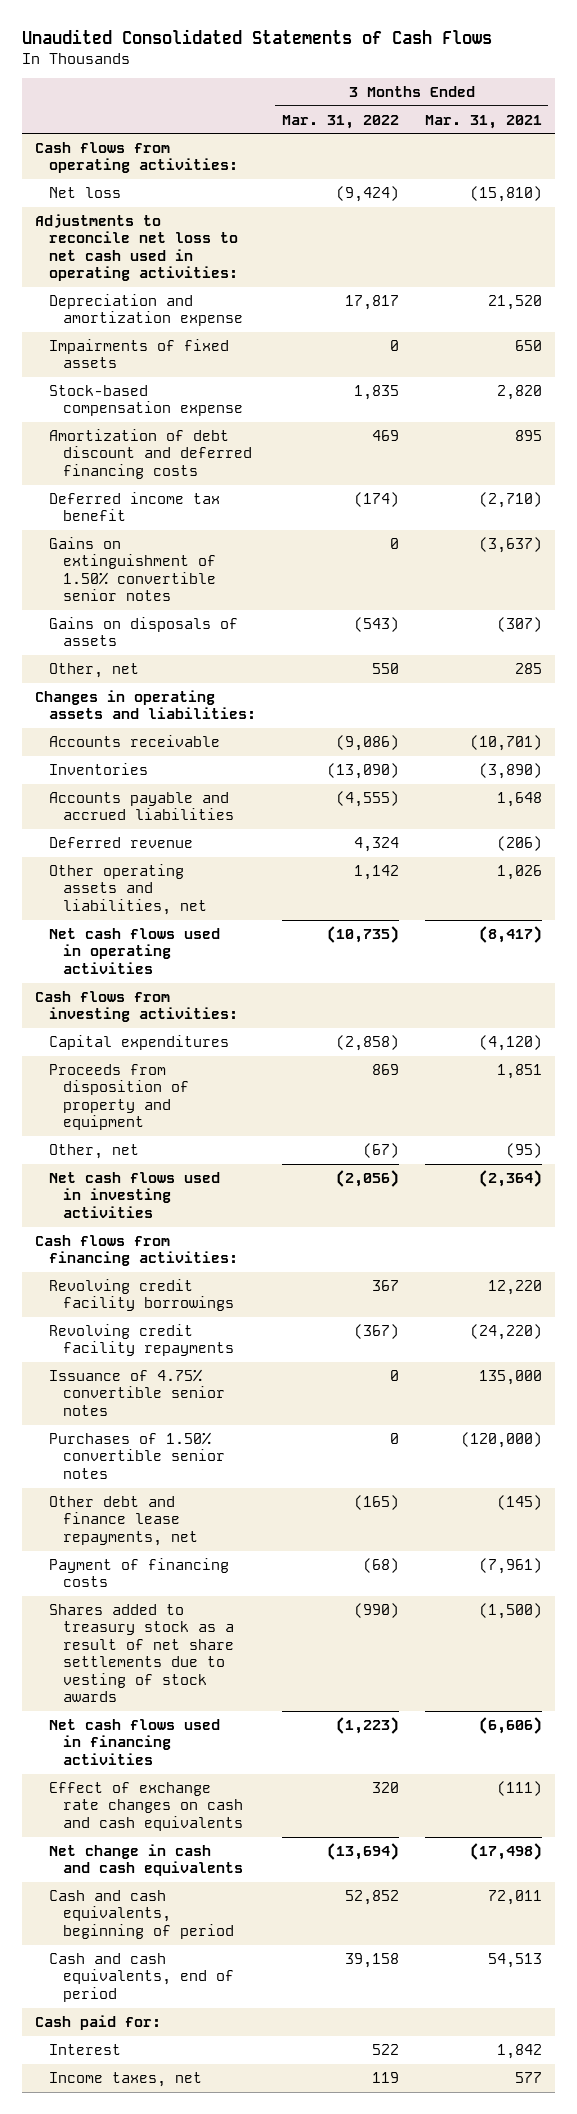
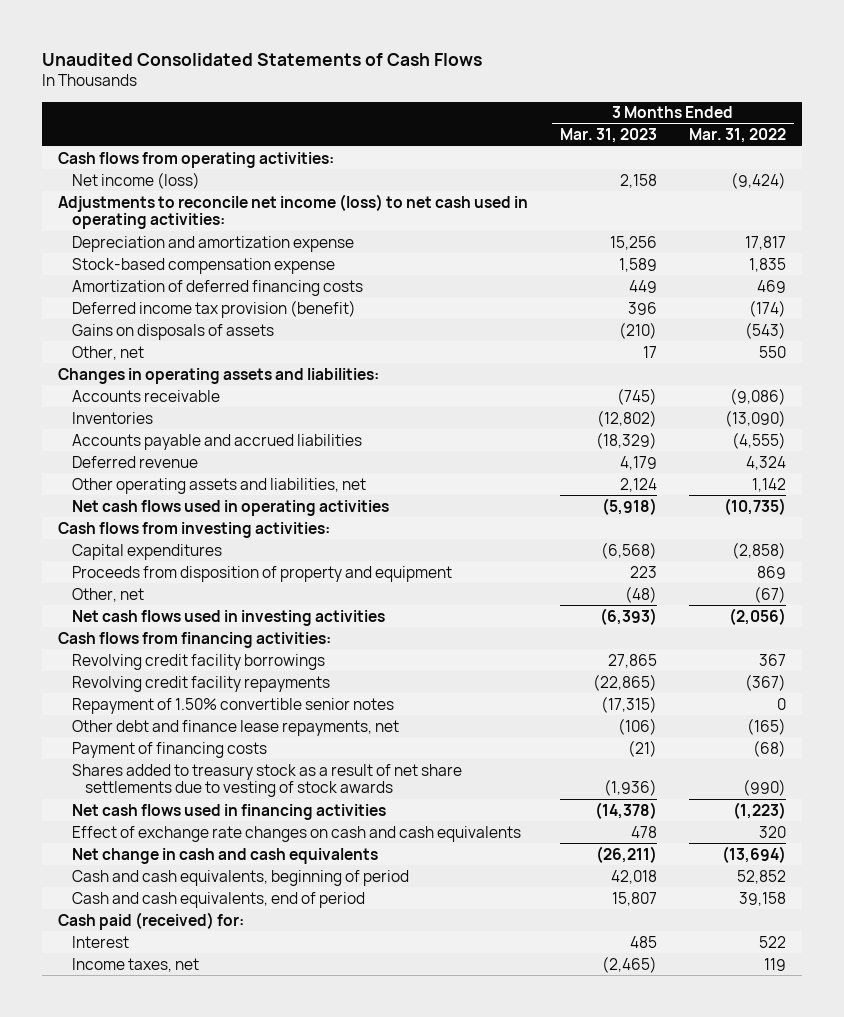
[424,114,542,129] Mar. 31, 2021 -> none
none -> [559,128,657,144] Mar. 31, 2023
[49,186,122,198] Net loss -> [71,171,200,189] Net income (loss)
[34,213,239,282] Adjustments to reconcile net loss to net cash used in operating activities: -> [57,193,528,230] Adjustments to reconcile net income (loss) to net cash used in operating activities:
[49,338,230,369] Impairments of fixed assets -> none
[49,536,217,602] Gains on extinguishment of 1.50% convertible senior notes -> none
[49,428,253,479] Amortization of debt discount and deferred financing costs -> [71,279,363,296] Amortization of deferred financing costs
[49,491,221,522] Deferred income tax benefit -> [71,299,356,318] Deferred income tax provision (benefit)
[49,1368,226,1416] Issuance of 4.75% convertible senior notes -> none
[49,1431,226,1479] Purchases of 1.50% convertible senior notes -> [71,697,394,714] Repayment of 1.50% convertible senior notes
[34,2014,161,2030] Cash paid for: -> [57,911,244,930] Cash paid (received) for:

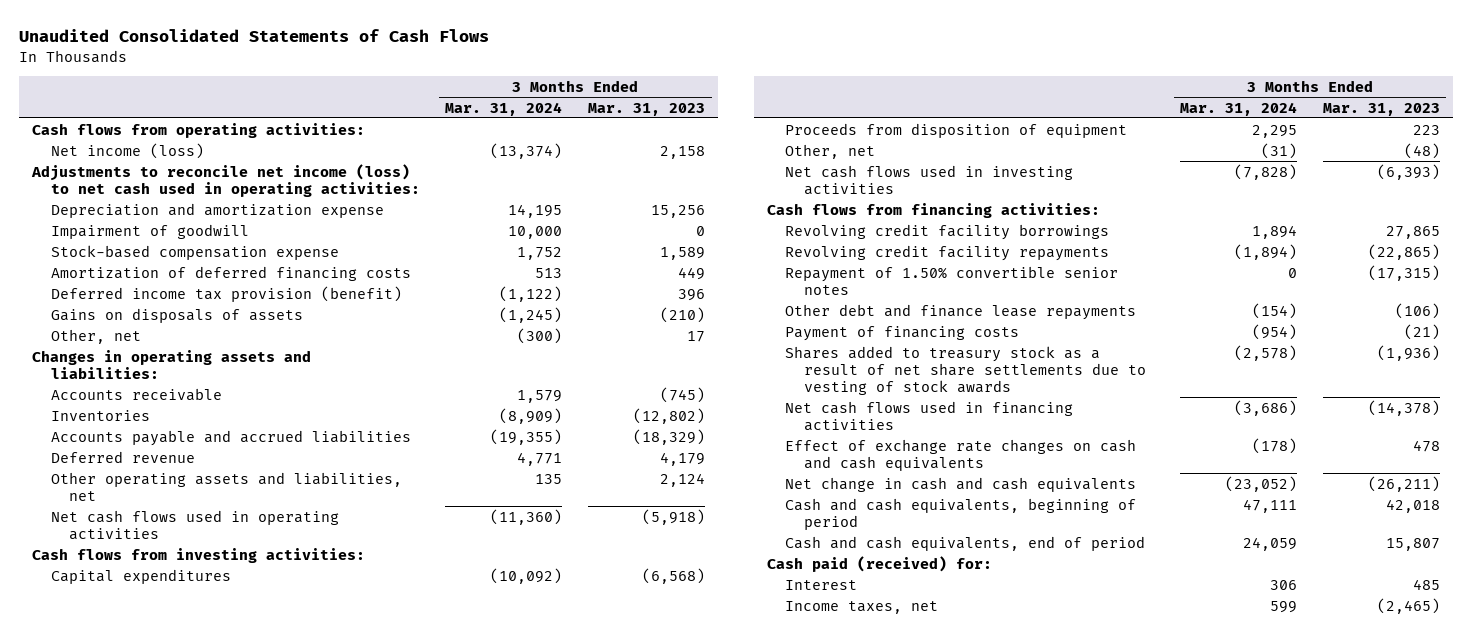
[688,128,786,144] Mar. 31, 2022 -> none
none -> [445,101,563,116] Mar. 31, 2024
none -> [50,223,249,239] Impairment of goodwill
[71,565,452,582] Proceeds from disposition of property and equipment -> [785,122,1128,138] Proceeds from disposition of equipment
[71,719,399,736] Other debt and finance lease repayments, net -> [785,303,1137,320] Other debt and finance lease repayments

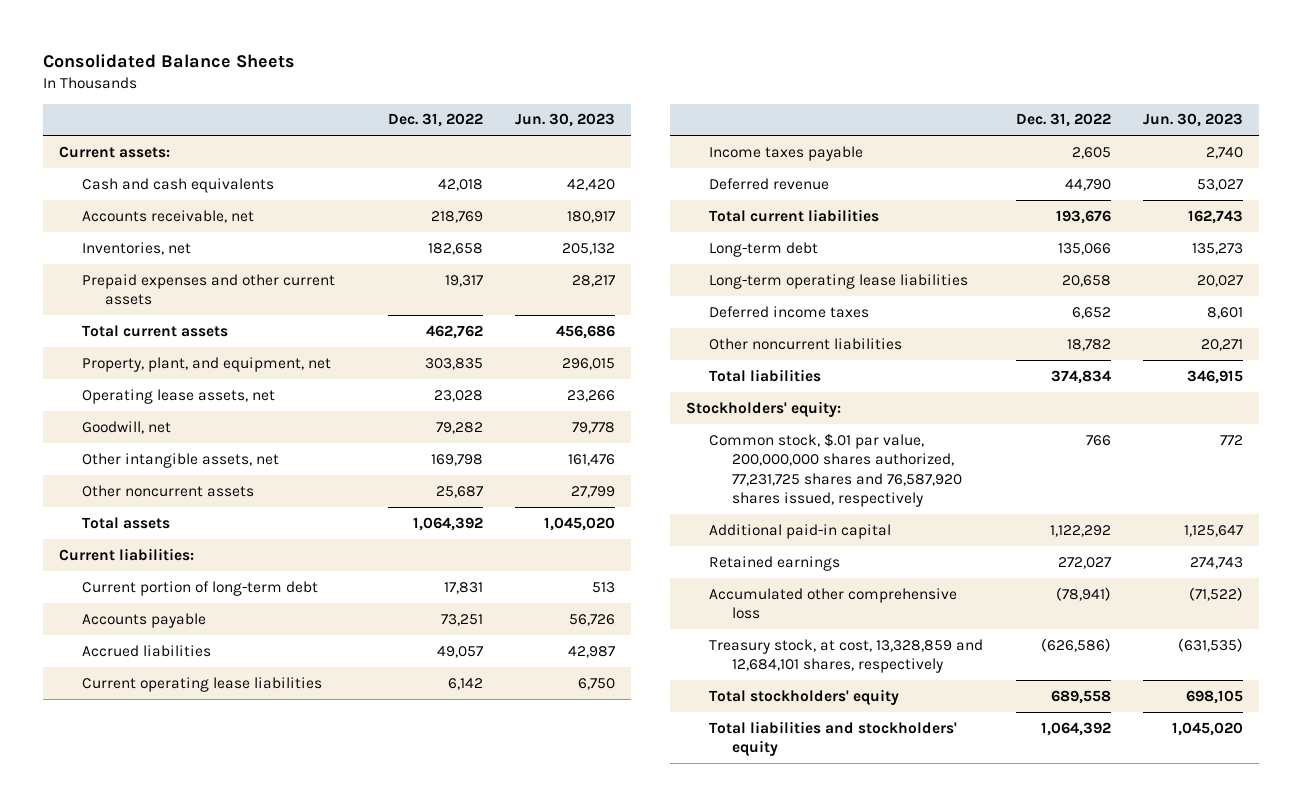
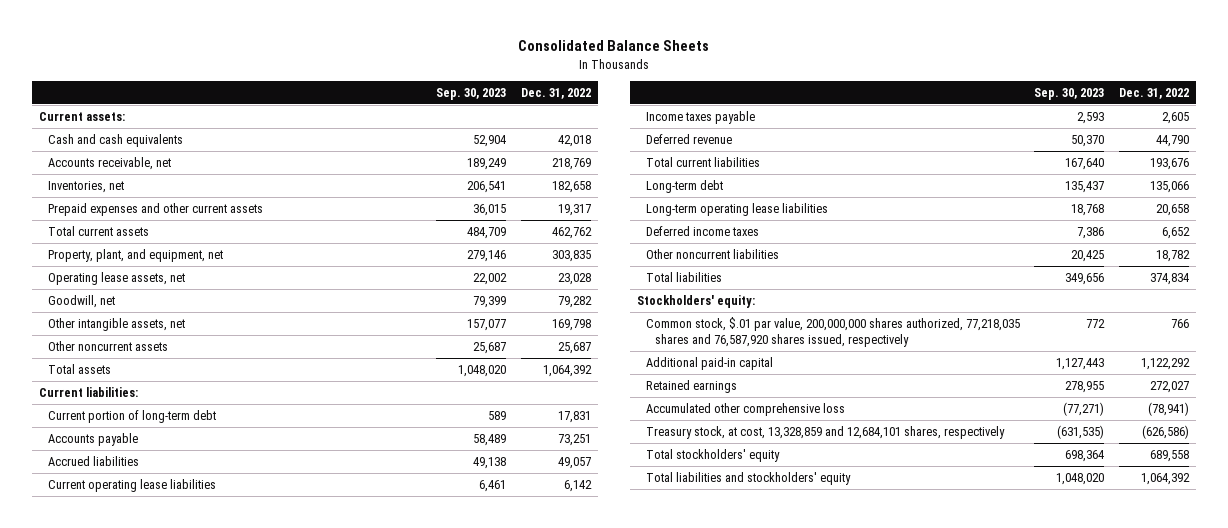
[515,113,616,128] Jun. 30, 2023 -> none
none -> [436,88,507,101] Sep. 30, 2023
[709,432,963,508] Common stock, $.01 par value, 200,000,000 shares authorized, 77,231,725 shares and 76,587,920 shares issued, respectively -> [645,316,1020,347] Common stock, $.01 par value, 200,000,000 shares authorized, 77,218,035 shares and 76,587,920 shares issued, respectively

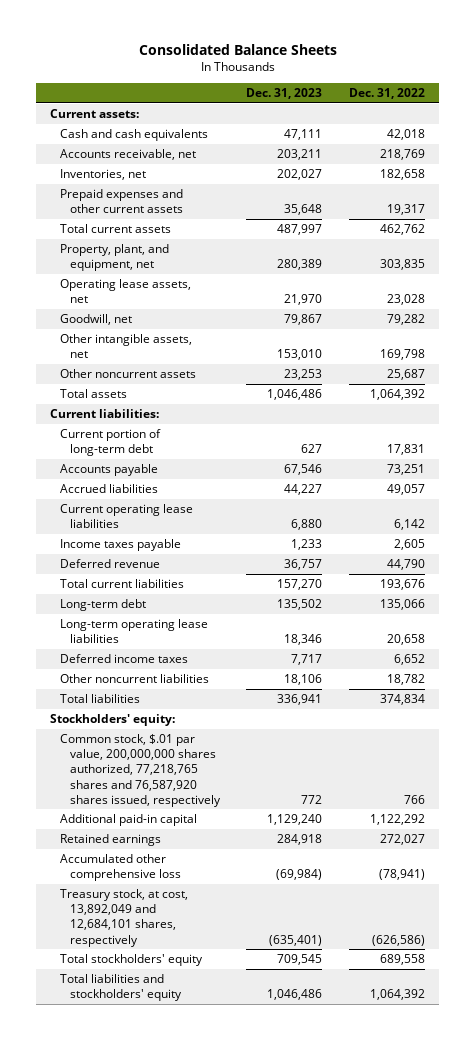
[436,88,507,101] Sep. 30, 2023 -> none
none -> [246,87,323,99] Dec. 31, 2023
[645,316,1020,347] Common stock, $.01 par value, 200,000,000 shares authorized, 77,218,035 shares and 76,587,920 shares issued, respectively -> [59,734,221,807] Common stock, $.01 par value, 200,000,000 shares authorized, 77,218,765 shares and 76,587,920 shares issued, respectively
[645,425,1005,439] Treasury stock, at cost, 13,328,859 and 12,684,101 shares, respectively -> [59,889,188,947] Treasury stock, at cost, 13,892,049 and 12,684,101 shares, respectively

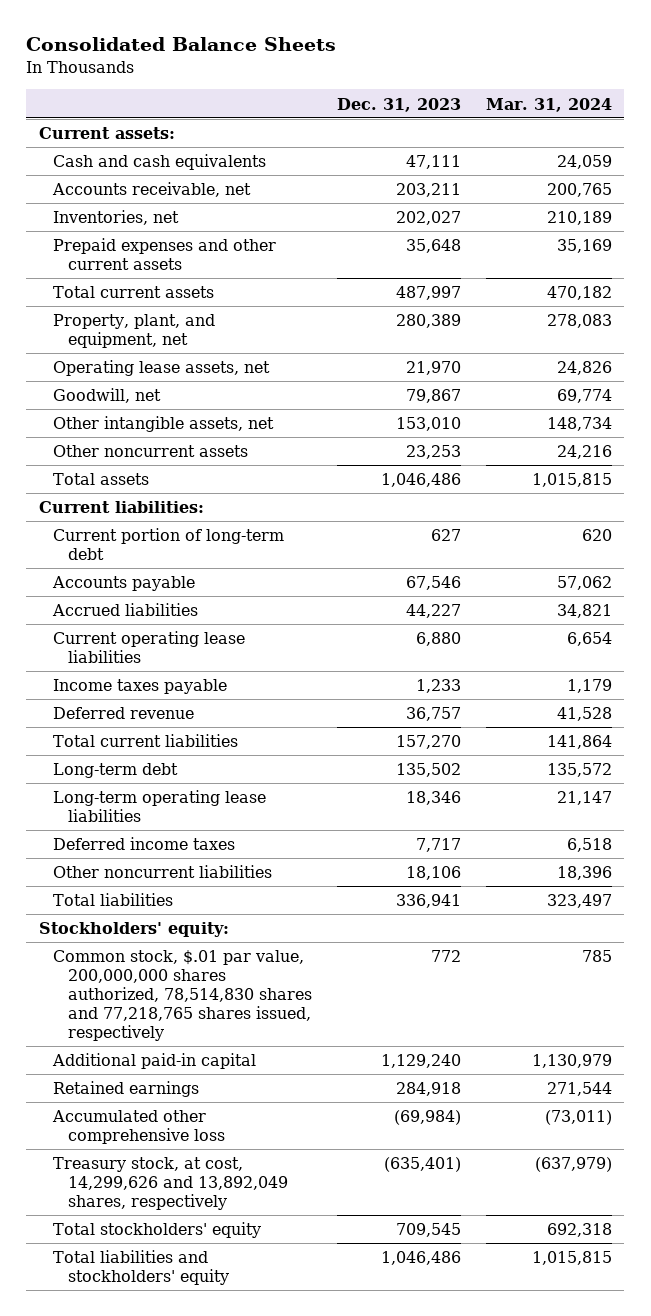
[349,87,426,99] Dec. 31, 2022 -> none
none -> [486,97,613,112] Mar. 31, 2024
[59,734,221,807] Common stock, $.01 par value, 200,000,000 shares authorized, 77,218,765 shares and 76,587,920 shares issued, respectively -> [53,950,313,1042] Common stock, $.01 par value, 200,000,000 shares authorized, 78,514,830 shares and 77,218,765 shares issued, respectively
[59,889,188,947] Treasury stock, at cost, 13,892,049 and 12,684,101 shares, respectively -> [53,1157,289,1211] Treasury stock, at cost, 14,299,626 and 13,892,049 shares, respectively

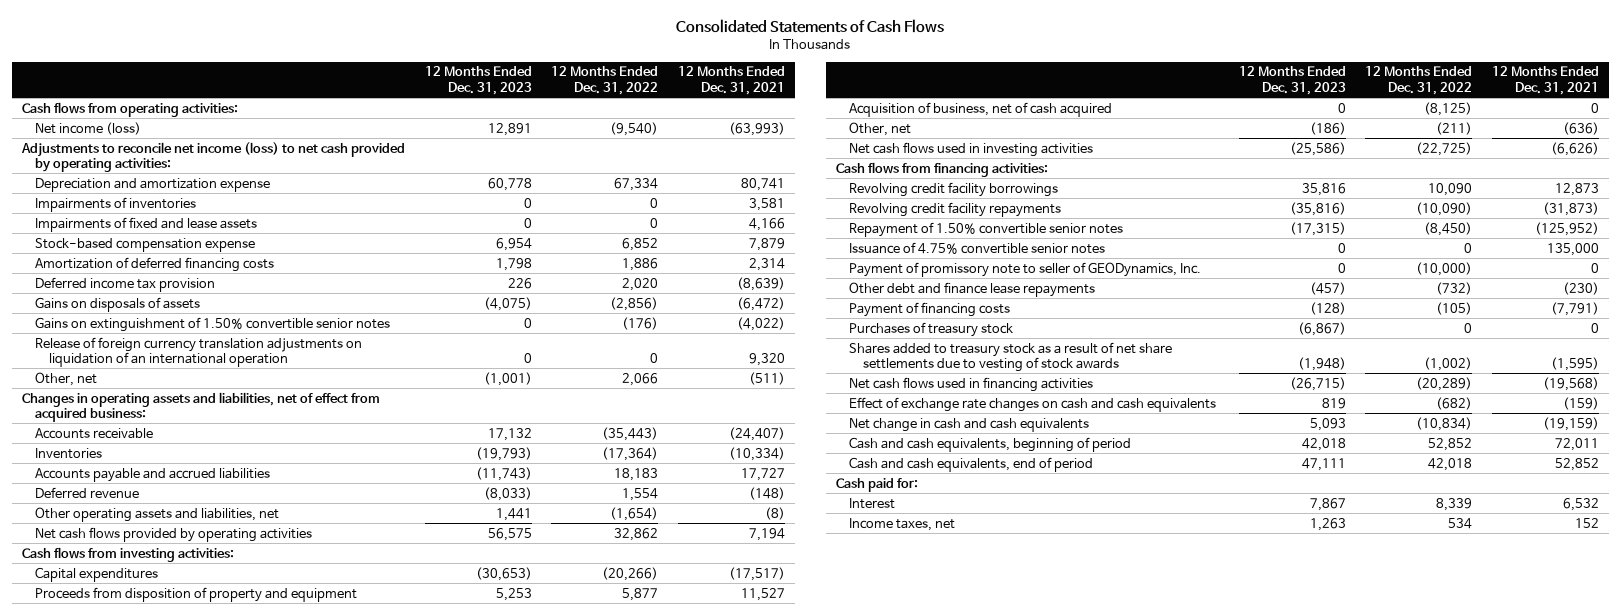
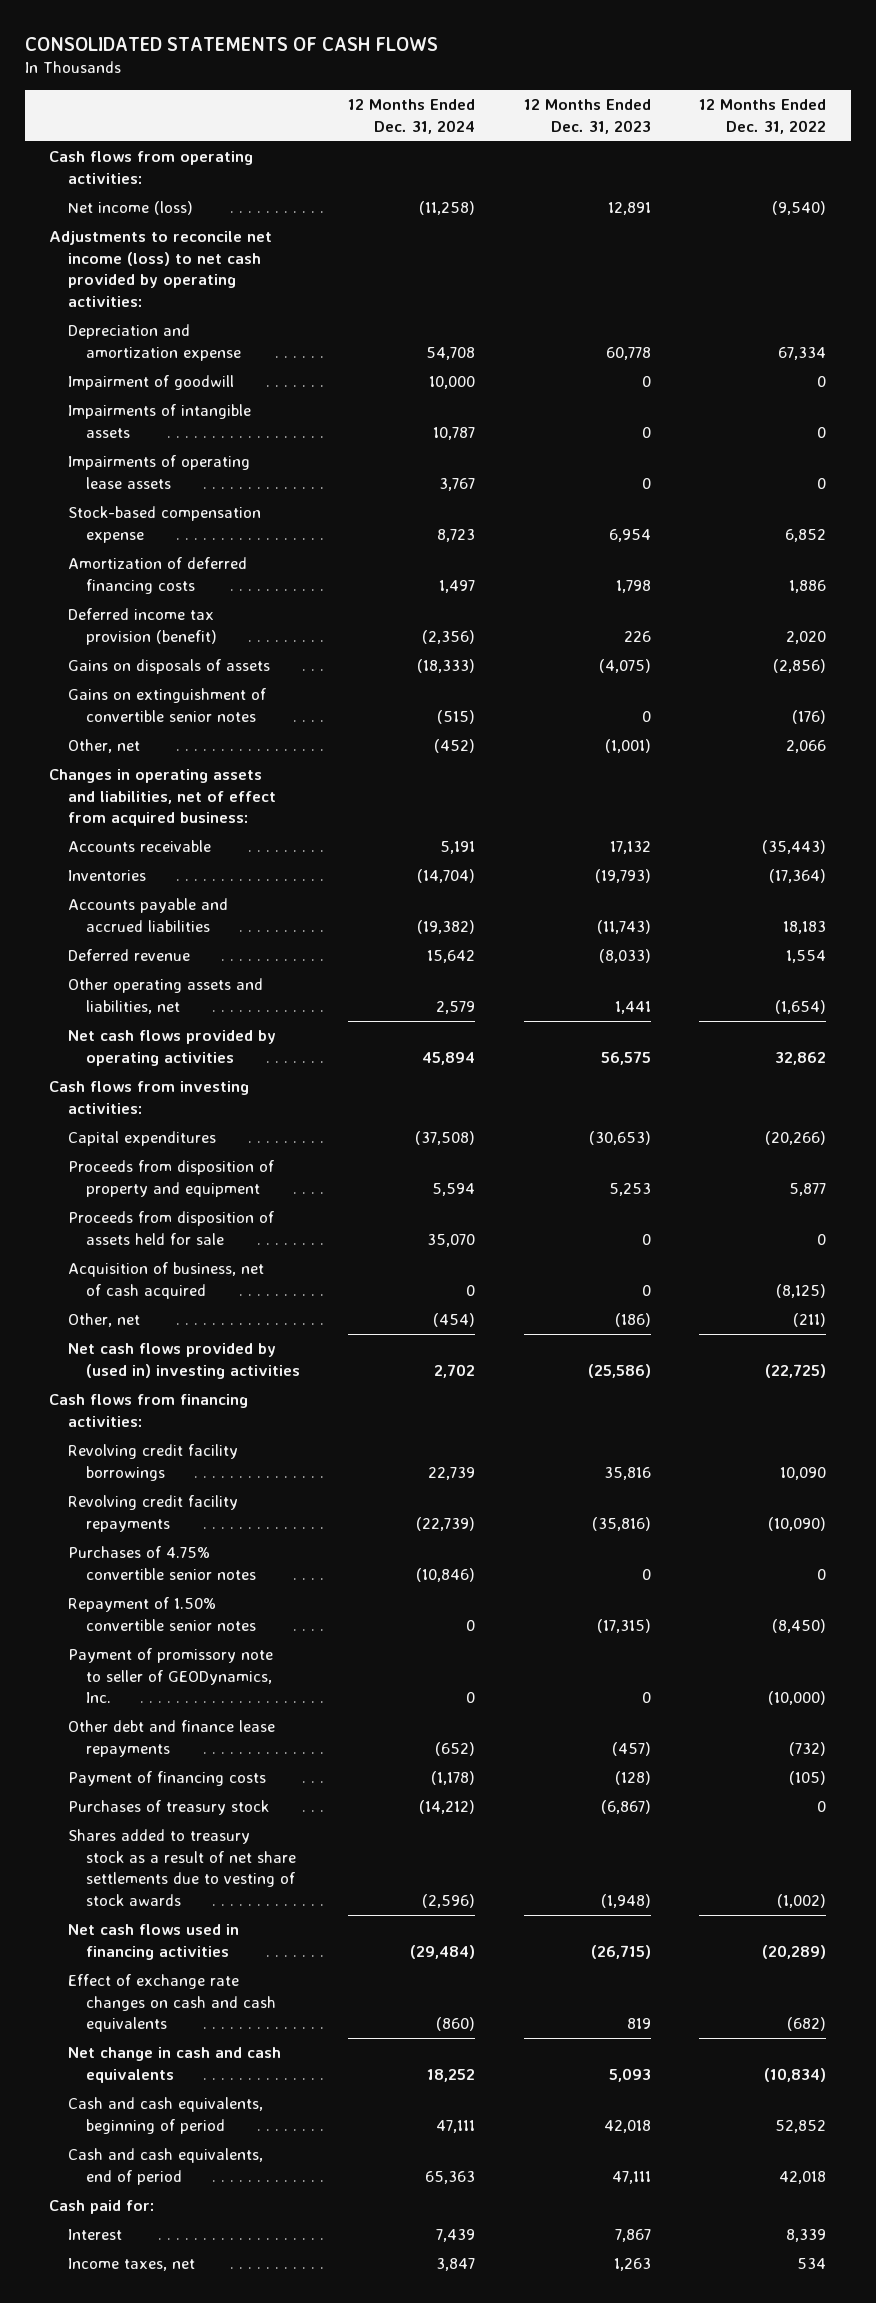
[676,18,945,33] Consolidated Statements of Cash Flows -> [25,36,439,51] CONSOLIDATED STATEMENTS OF CASH FLOWS
[677,66,785,95] 12 Months Ended Dec. 31, 2021 -> none
none -> [348,99,476,134] 12 Months Ended Dec. 31, 2024
[35,196,197,212] Impairments of inventories -> [67,375,234,391] Impairment of goodwill
none -> [67,404,251,438] Impairments of intangible assets
[35,216,258,232] Impairments of fixed and lease assets -> [67,455,250,489] Impairments of operating lease assets
[35,276,216,292] Deferred income tax provision -> [67,608,217,645] Deferred income tax provision (benefit)
[35,336,363,367] Release of foreign currency translation adjustments on liquidation of an international operation -> none
[35,316,391,332] Gains on extinguishment of 1.50% convertible senior notes -> [67,688,266,722] Gains on extinguishment of convertible senior notes
none -> [67,1211,274,1245] Proceeds from disposition of assets held for sale
[849,141,1094,157] Net cash flows used in investing activities -> [67,1343,300,1379] Net cash flows provided by (used in) investing activities
none -> [67,1546,256,1580] Purchases of 4.75% convertible senior notes
[849,241,1106,254] Issuance of 4.75% convertible senior notes -> none

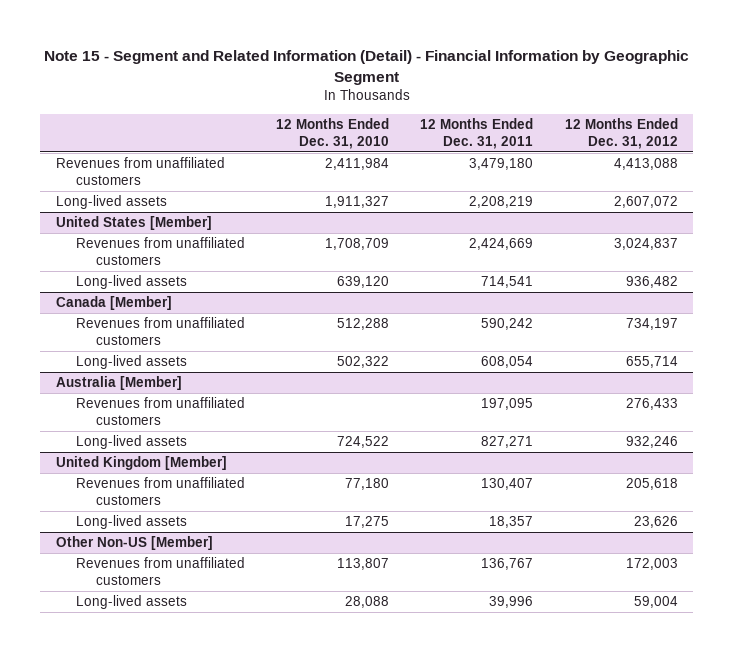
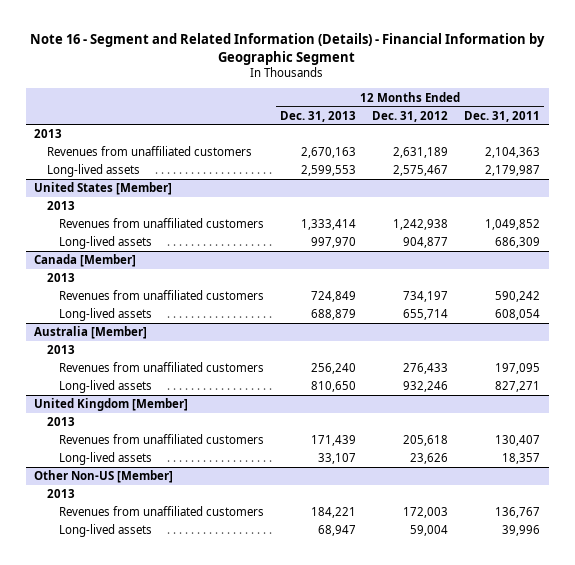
[43,50,689,86] Note 15 - Segment and Related Information (Detail) - Financial Information by Geographic Segment -> [30,33,546,65] Note 16 - Segment and Related Information (Details) - Financial Information by Geographic Segment
[276,117,390,149] 12 Months Ended Dec. 31, 2010 -> none
none -> [280,110,357,122] Dec. 31, 2013
none -> [34,129,63,139] 2013
[469,158,534,171] 3,479,180 -> [485,147,541,159] 2,104,363
[613,158,678,171] 4,413,088 -> [393,147,449,159] 2,631,189
[469,196,534,209] 2,208,219 -> [485,165,541,177] 2,179,987
[613,196,678,209] 2,607,072 -> [393,165,449,177] 2,575,467
none -> [46,201,75,211] 2013
[469,238,534,251] 2,424,669 -> [485,219,541,231] 1,049,852
[613,238,678,251] 3,024,837 -> [393,219,449,231] 1,242,938
[481,276,534,289] 714,541 -> [495,237,541,249] 686,309
[625,276,678,289] 936,482 -> [403,237,449,249] 904,877
none -> [46,273,75,283] 2013
none -> [46,345,75,355] 2013
none -> [46,417,75,427] 2013
none -> [46,489,75,499] 2013

